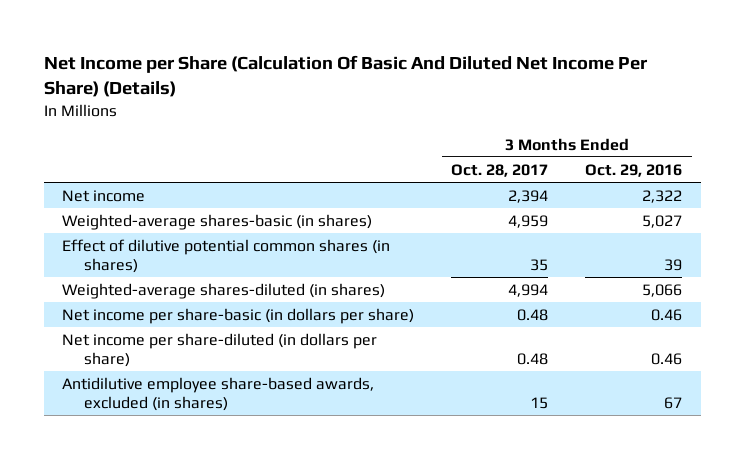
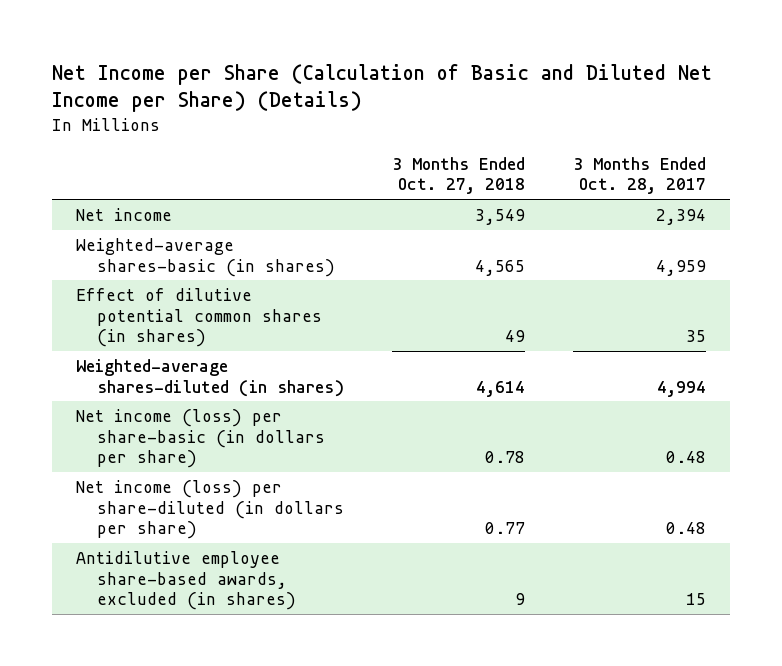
[44,54,649,97] Net Income per Share (Calculation Of Basic And Diluted Net Income Per Share) (Details) -> [52,63,713,113] Net Income per Share (Calculation of Basic and Diluted Net Income per Share) (Details)
[585,163,683,177] Oct. 29, 2016 -> none
none -> [391,156,525,195] 3 Months Ended Oct. 27, 2018
[62,307,415,324] Net income per share-basic (in dollars per share) -> [76,408,326,469] Net income (loss) per share-basic (in dollars per share)
[62,332,378,368] Net income per share-diluted (in dollars per share) -> [76,479,345,540] Net income (loss) per share-diluted (in dollars per share)

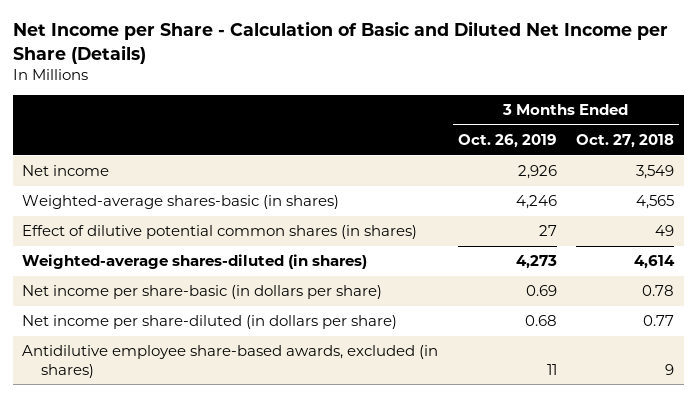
[52,63,713,113] Net Income per Share (Calculation of Basic and Diluted Net Income per Share) (Details) -> [12,21,668,64] Net Income per Share - Calculation of Basic and Diluted Net Income per Share (Details)
[572,156,706,195] 3 Months Ended Oct. 28, 2017 -> none
none -> [457,134,557,149] Oct. 26, 2019
[76,408,326,469] Net income (loss) per share-basic (in dollars per share) -> [22,285,383,300] Net income per share-basic (in dollars per share)
[76,479,345,540] Net income (loss) per share-diluted (in dollars per share) -> [22,315,398,330] Net income per share-diluted (in dollars per share)

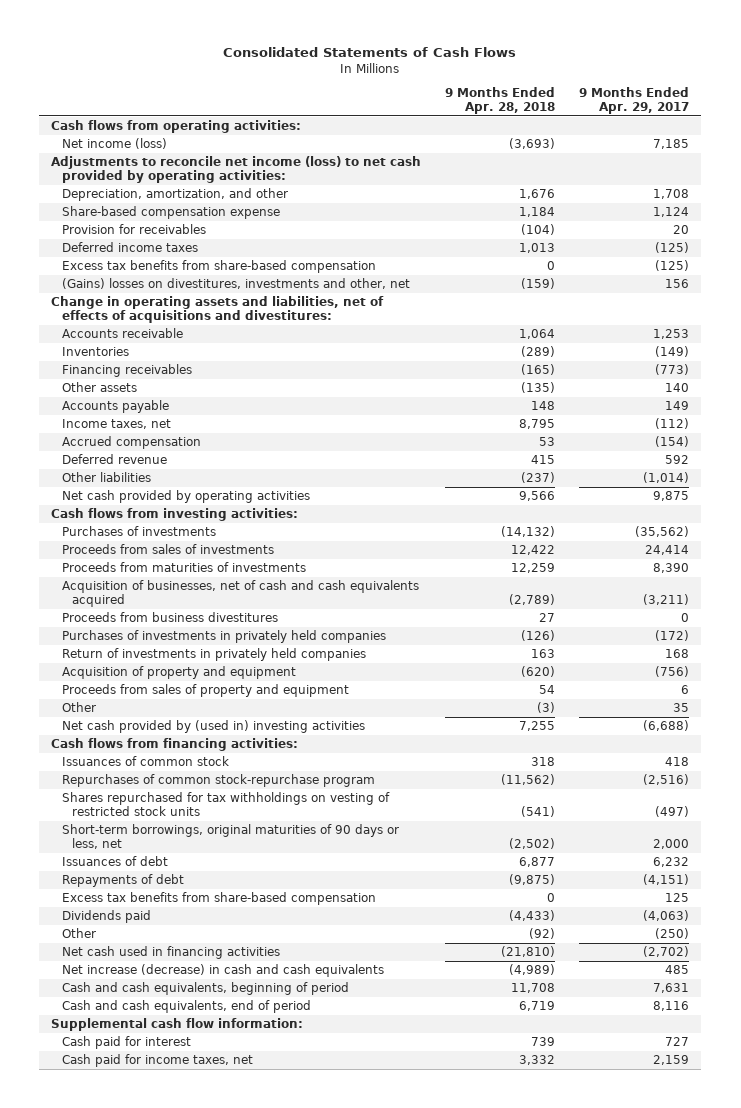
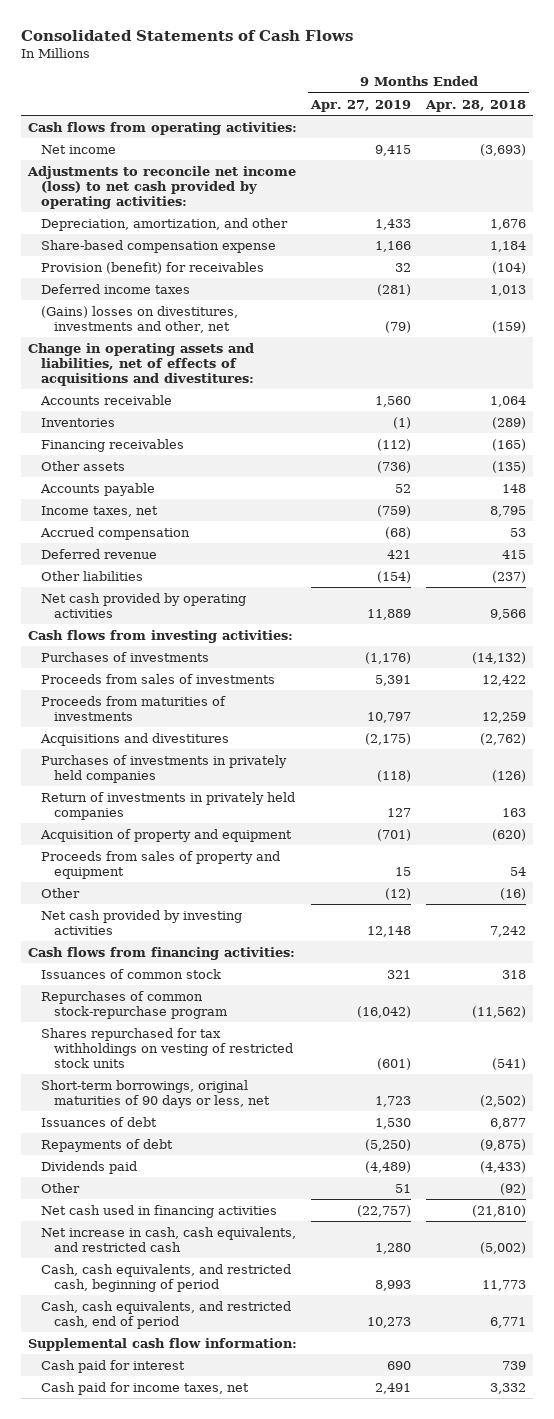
[579,87,690,115] 9 Months Ended Apr. 29, 2017 -> none
none -> [310,99,412,112] Apr. 27, 2019
[61,138,167,150] Net income (loss) -> [41,144,117,154] Net income
[61,224,206,235] Provision for receivables -> [41,261,265,274] Provision (benefit) for receivables
[61,260,376,274] Excess tax benefits from share-based compensation -> none
[61,580,419,607] Acquisition of businesses, net of cash and cash equivalents acquired -> none
[61,612,278,623] Proceeds from business divestitures -> none
none -> [40,732,230,746] Acquisitions and divestitures
[537,702,556,714] (3) -> [499,887,526,900] (16)
[61,720,365,734] Net cash provided by (used in) investing activities -> [41,909,243,935] Net cash provided by investing activities
[519,721,556,732] 7,255 -> [489,925,526,937] 7,242
[61,892,376,906] Excess tax benefits from share-based compensation -> none
[61,964,384,978] Net increase (decrease) in cash and cash equivalents -> [41,1226,297,1252] Net increase in cash, cash equivalents, and restricted cash
[509,964,556,976] (4,989) -> [479,1241,526,1254] (5,002)
[61,982,349,996] Cash and cash equivalents, beginning of period -> [41,1263,292,1292] Cash, cash equivalents, and restricted cash, beginning of period
[511,983,556,994] 11,708 -> [481,1279,526,1291] 11,773
[61,1000,311,1014] Cash and cash equivalents, end of period -> [41,1300,292,1329] Cash, cash equivalents, and restricted cash, end of period
[519,1001,556,1012] 6,719 -> [489,1316,526,1328] 6,771

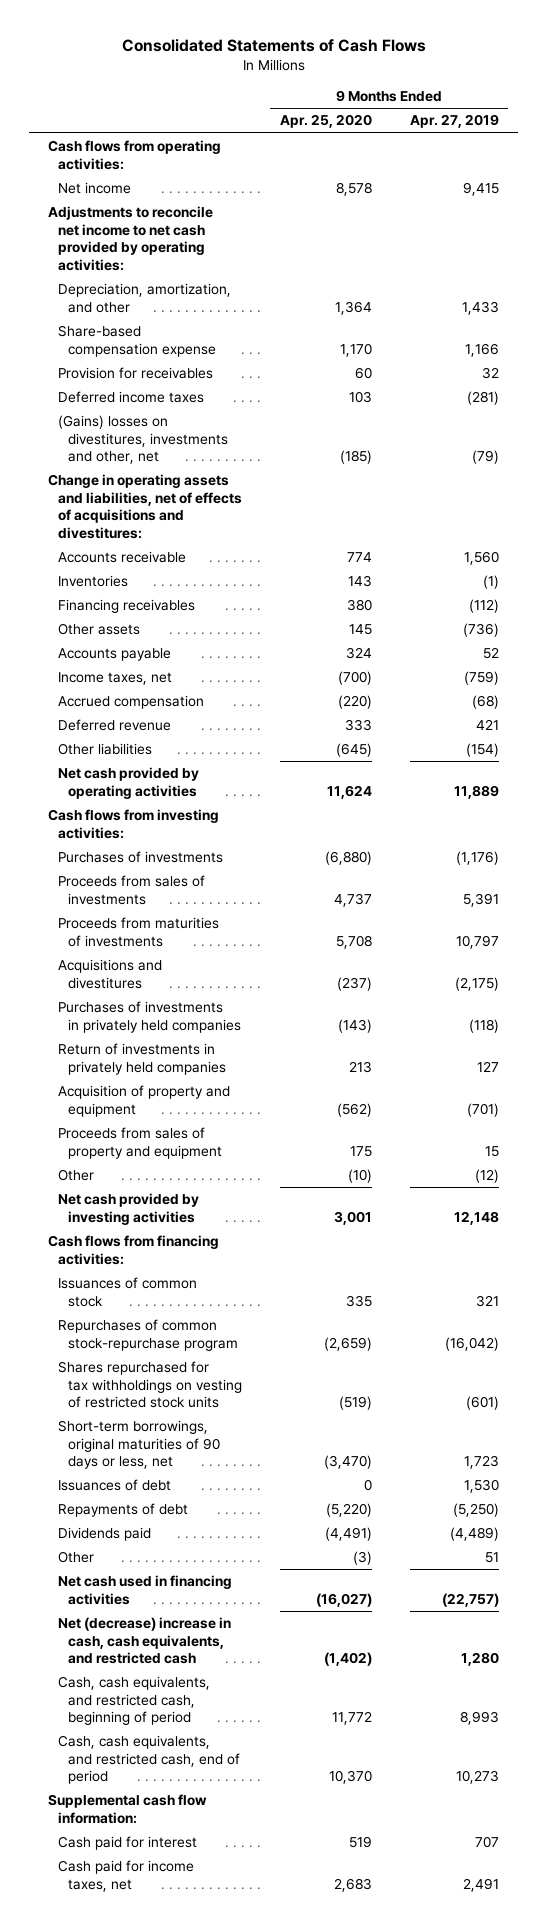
[424,99,526,112] Apr. 28, 2018 -> none
none -> [279,114,372,129] Apr. 25, 2020
[27,165,297,209] Adjustments to reconcile net income (loss) to net cash provided by operating activities: -> [48,206,214,271] Adjustments to reconcile net income to net cash provided by operating activities:
[41,261,265,274] Provision (benefit) for receivables -> [58,367,214,380] Provision for receivables
[41,1226,297,1252] Net increase in cash, cash equivalents, and restricted cash -> [58,1617,232,1665] Net (decrease) increase in cash, cash equivalents, and restricted cash
[387,1360,412,1370] 690 -> [474,1836,499,1849] 707

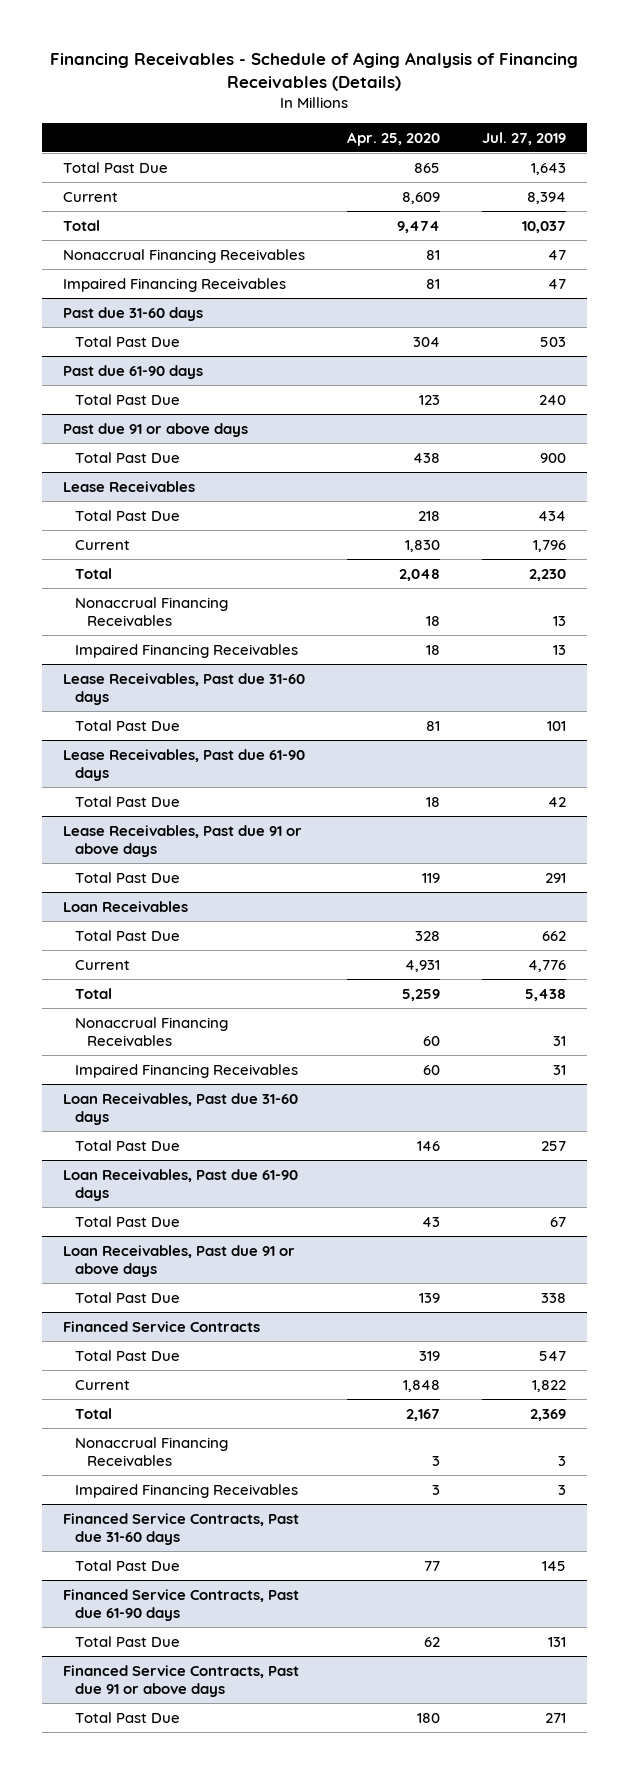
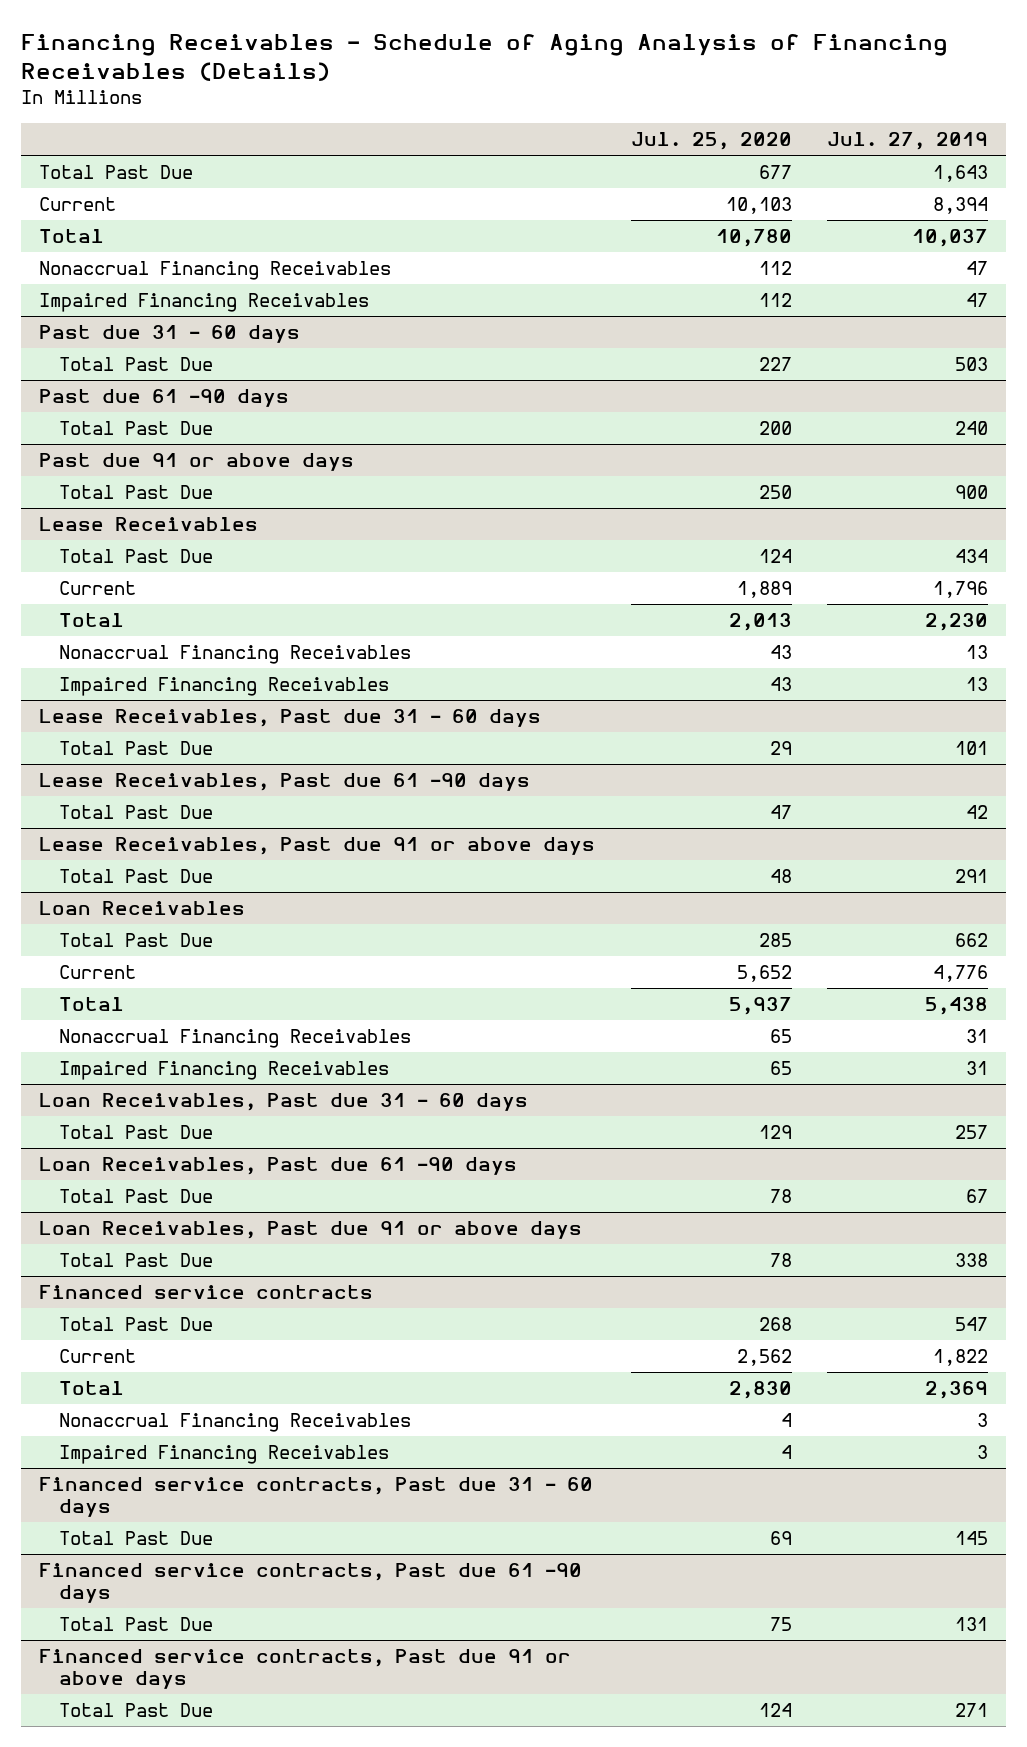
[346,131,440,146] Apr. 25, 2020 -> none
none -> [630,132,792,151] Jul. 25, 2020
[62,306,203,321] Past due 31-60 days -> [38,325,300,344] Past due 31 - 60 days
[62,364,203,379] Past due 61-90 days -> [38,389,289,408] Past due 61 -90 days
[62,672,305,706] Lease Receivables, Past due 31-60 days -> [38,709,541,728] Lease Receivables, Past due 31 - 60 days
[62,748,305,782] Lease Receivables, Past due 61-90 days -> [38,773,530,792] Lease Receivables, Past due 61 -90 days
[62,1092,298,1126] Loan Receivables, Past due 31-60 days -> [38,1093,528,1112] Loan Receivables, Past due 31 - 60 days
[62,1168,298,1202] Loan Receivables, Past due 61-90 days -> [38,1157,517,1176] Loan Receivables, Past due 61 -90 days
[62,1320,260,1332] Financed Service Contracts -> [38,1285,373,1300] Financed service contracts
[62,1512,299,1546] Financed Service Contracts, Past due 31-60 days -> [38,1477,593,1518] Financed service contracts, Past due 31 - 60 days
[62,1588,299,1622] Financed Service Contracts, Past due 61-90 days -> [38,1563,582,1604] Financed service contracts, Past due 61 -90 days
[62,1664,299,1698] Financed Service Contracts, Past due 91 or above days -> [38,1649,571,1690] Financed service contracts, Past due 91 or above days

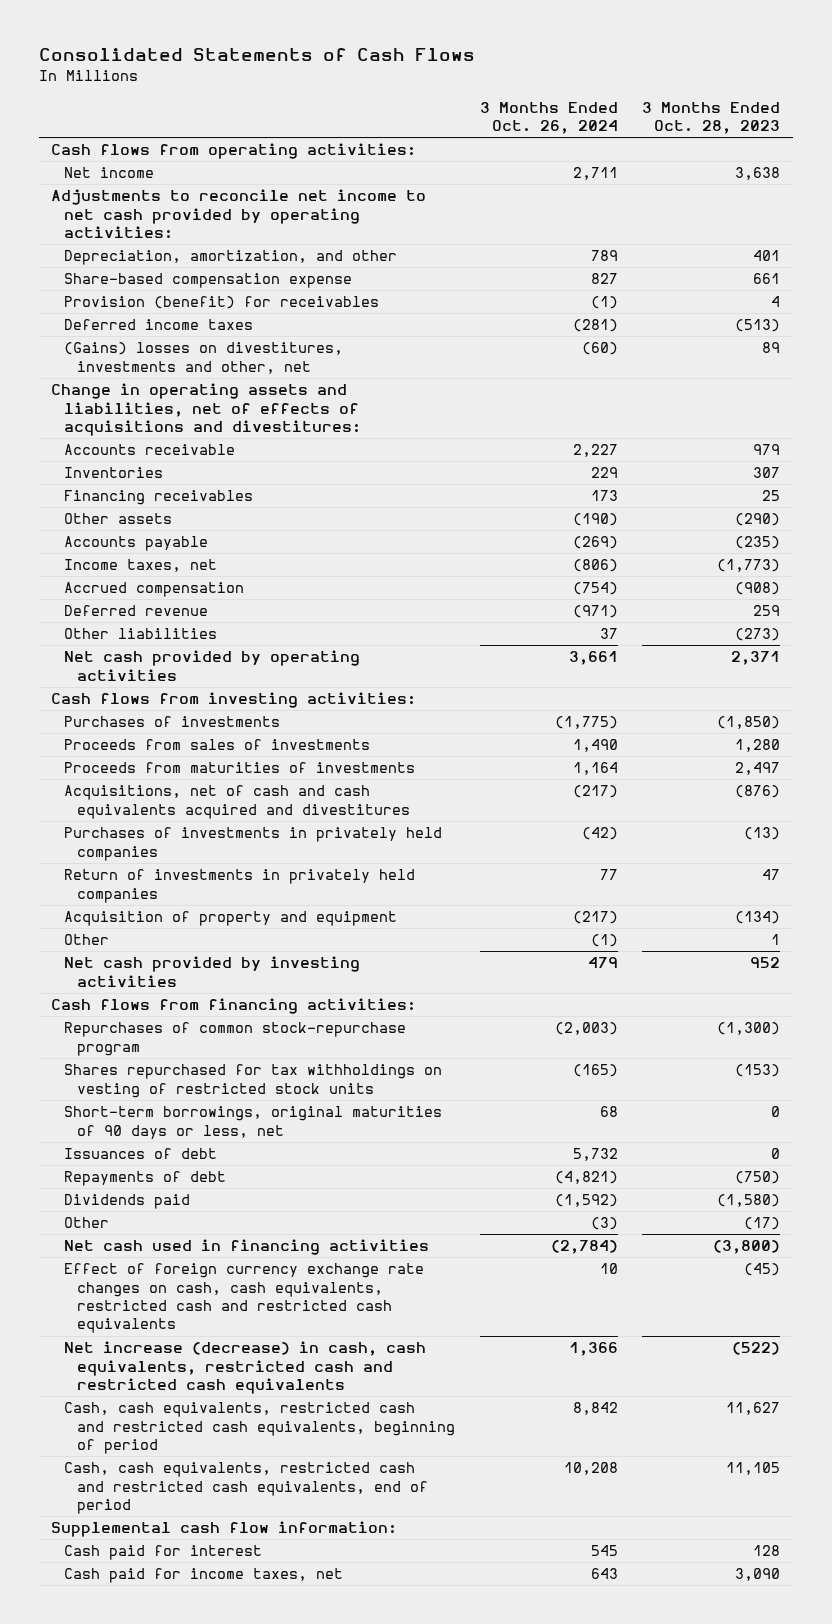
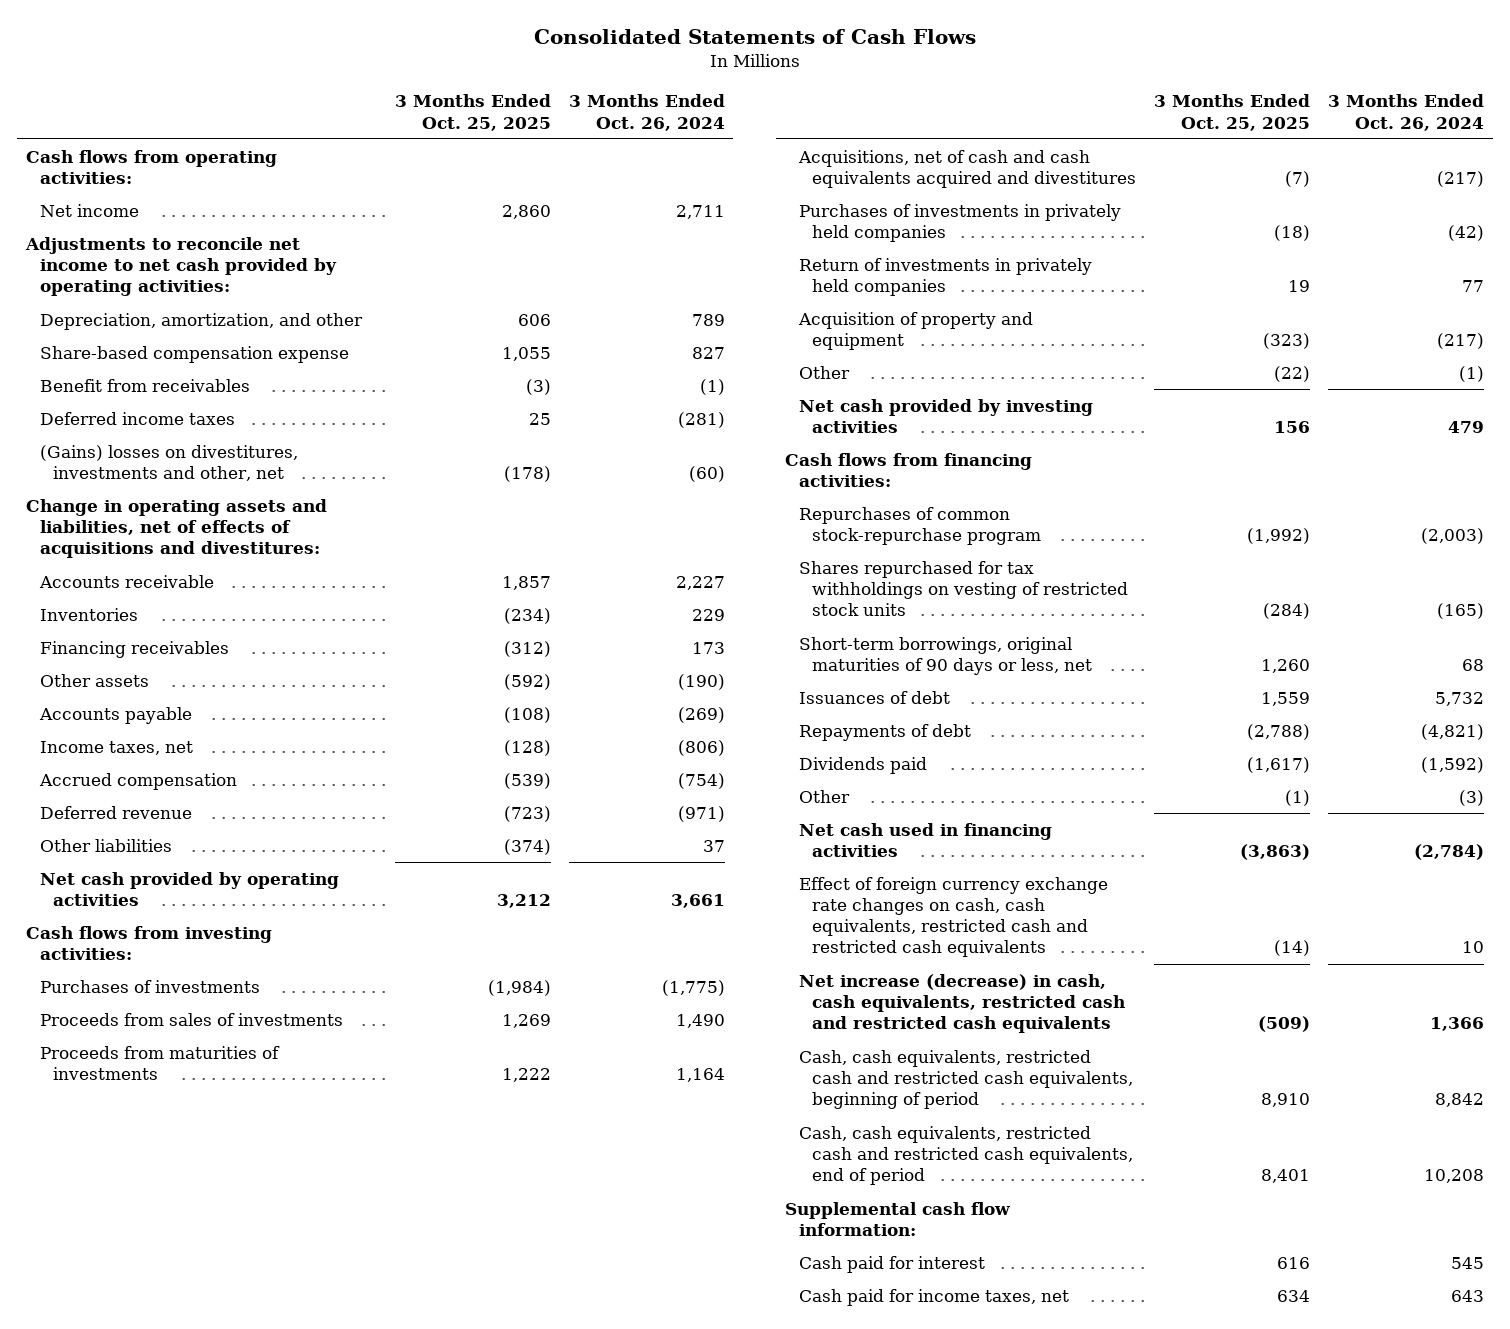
[642,101,781,135] 3 Months Ended Oct. 28, 2023 -> none
none -> [394,94,551,131] 3 Months Ended Oct. 25, 2025
[64,296,380,310] Provision (benefit) for receivables -> [39,378,250,392] Benefit from receivables

